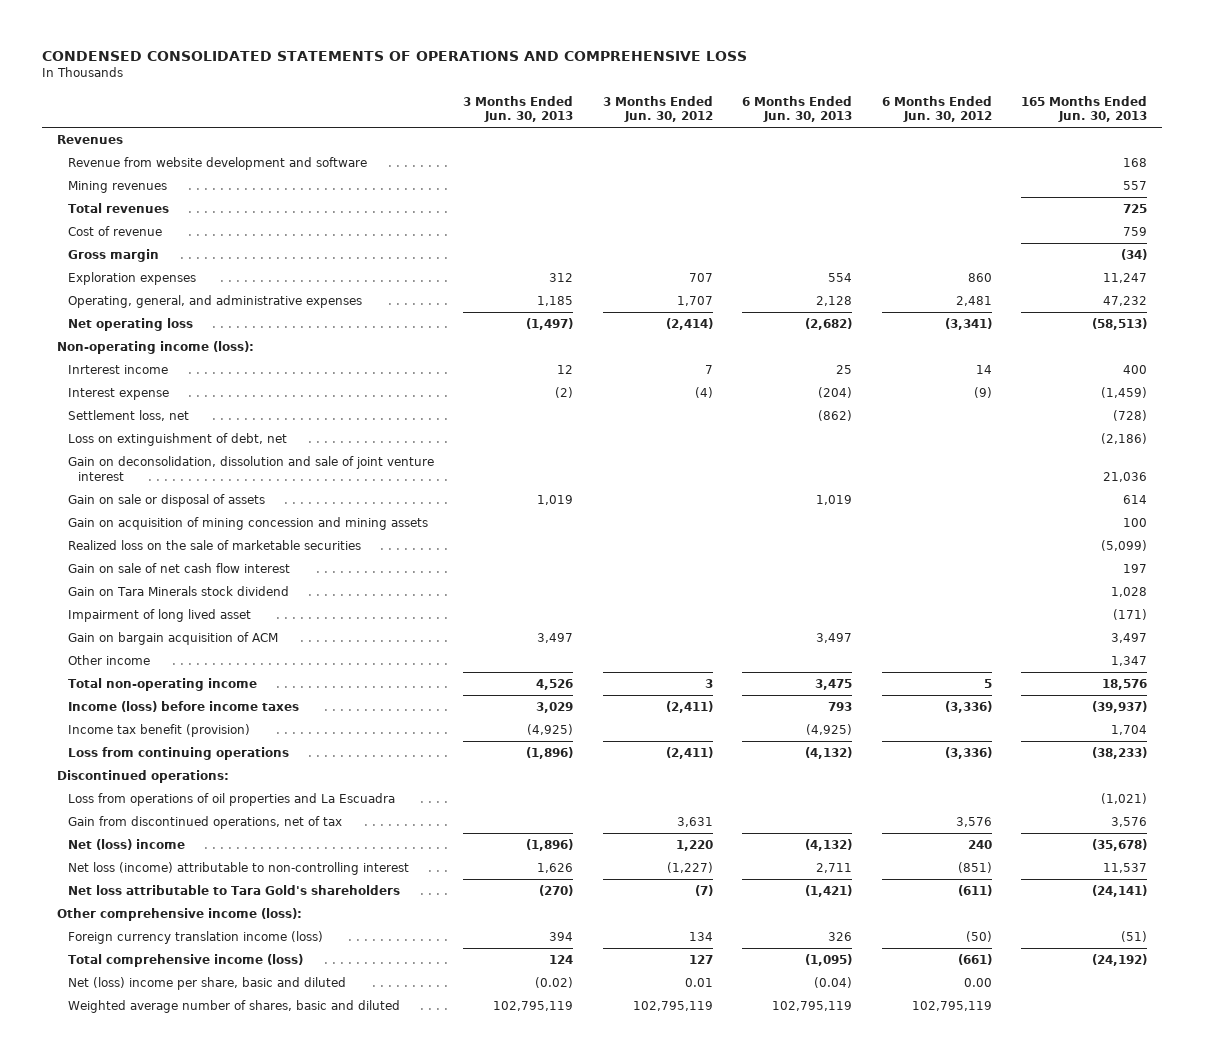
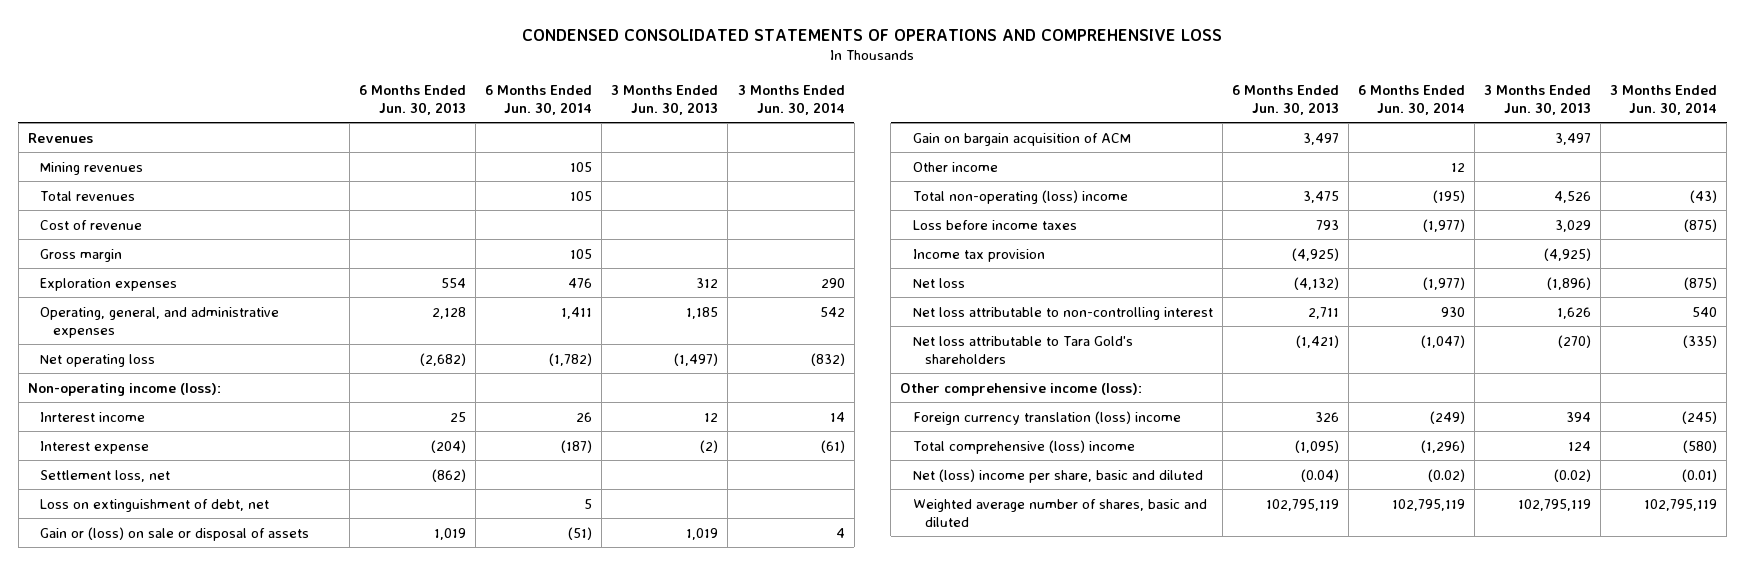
[602,95,713,123] 3 Months Ended Jun. 30, 2012 -> none
[881,95,992,123] 6 Months Ended Jun. 30, 2012 -> none
[1021,95,1148,123] 165 Months Ended Jun. 30, 2013 -> none
none -> [485,84,593,115] 6 Months Ended Jun. 30, 2014
none -> [737,84,845,115] 3 Months Ended Jun. 30, 2014
[67,157,367,171] Revenue from website development and software -> none
[67,456,434,481] Gain on deconsolidation, dissolution and sale of joint venture interest -> none
[67,517,428,531] Gain on acquisition of mining concession and mining assets -> none
[67,540,361,551] Realized loss on the sale of marketable securities -> none
[67,563,290,574] Gain on sale of net cash flow interest -> none
[67,586,289,597] Gain on Tara Minerals stock dividend -> none
[67,609,251,623] Impairment of long lived asset -> none
[67,494,265,508] Gain on sale or disposal of assets -> [40,526,310,541] Gain or (loss) on sale or disposal of assets
[67,747,289,761] Loss from continuing operations -> none
[57,770,230,784] Discontinued operations: -> none
[67,793,395,807] Loss from operations of oil properties and La Escuadra -> none
[67,816,342,830] Gain from discontinued operations, net of tax -> none
[67,678,257,692] Total non-operating income -> [912,189,1128,204] Total non-operating (loss) income
[67,701,299,713] Income (loss) before income taxes -> [912,219,1077,230] Loss before income taxes
[67,724,250,738] Income tax benefit (provision) -> [912,248,1045,262] Income tax provision
[67,839,185,851] Net (loss) income -> [912,277,965,288] Net loss
[67,862,409,876] Net loss (income) attributable to non-controlling interest -> [912,306,1213,320] Net loss attributable to non-controlling interest
[67,931,323,945] Foreign currency translation income (loss) -> [912,410,1181,425] Foreign currency translation (loss) income
[67,954,303,968] Total comprehensive income (loss) -> [912,439,1135,454] Total comprehensive (loss) income

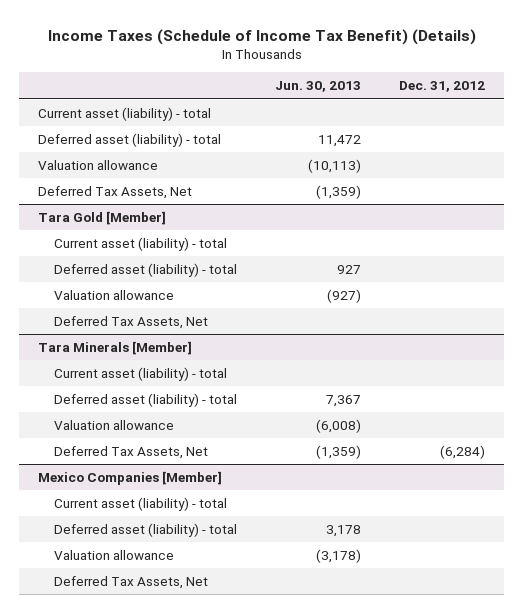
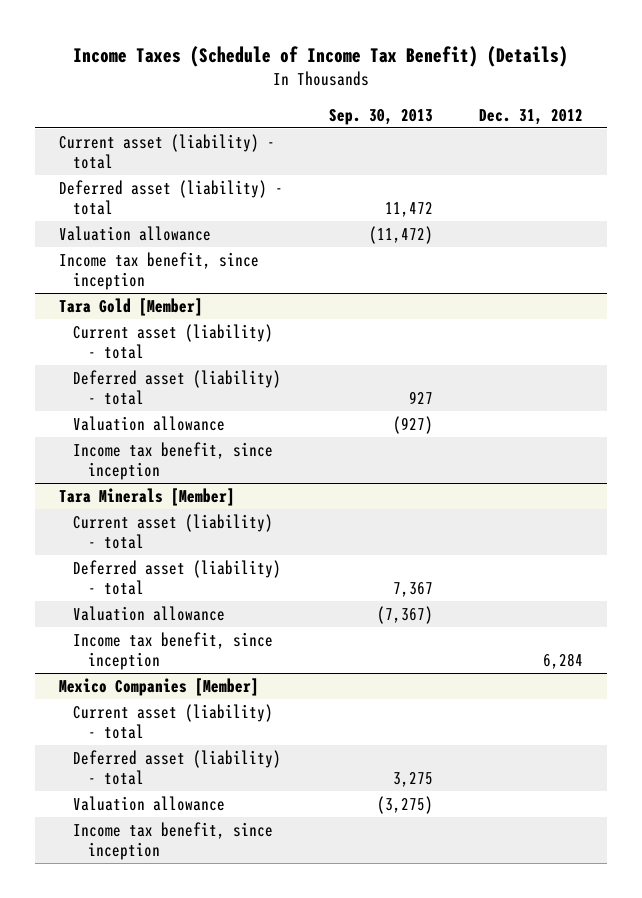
[274,81,361,93] Jun. 30, 2013 -> none
none -> [328,108,433,125] Sep. 30, 2013
[38,186,193,200] Deferred Tax Assets, Net -> [58,252,259,290] Income tax benefit, since inception
[53,316,208,330] Deferred Tax Assets, Net -> [73,442,274,480] Income tax benefit, since inception
[53,446,208,460] Deferred Tax Assets, Net -> none
none -> [73,632,274,670] Income tax benefit, since inception
[53,576,208,590] Deferred Tax Assets, Net -> [73,822,274,860] Income tax benefit, since inception

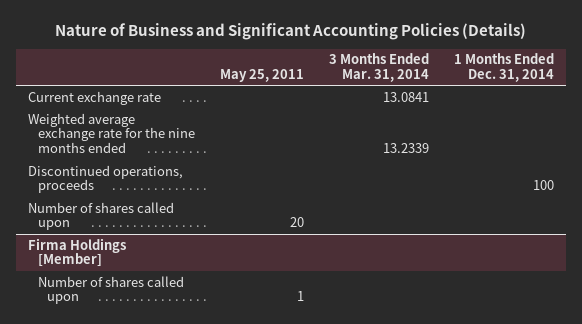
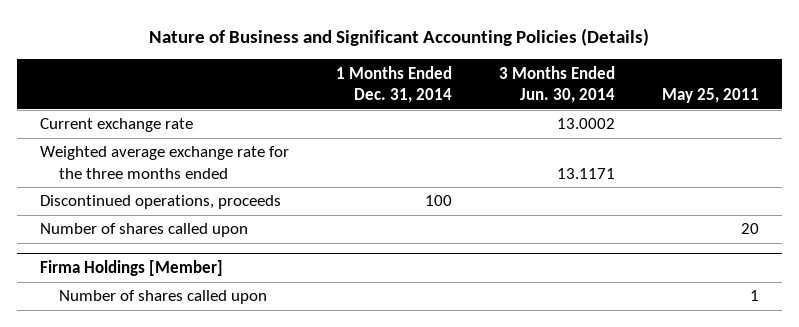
[328,53,429,83] 3 Months Ended Mar. 31, 2014 -> none
none -> [498,65,615,104] 3 Months Ended Jun. 30, 2014
[28,112,195,154] Weighted average exchange rate for the nine months ended -> [40,146,290,179] Weighted average exchange rate for the three months ended

